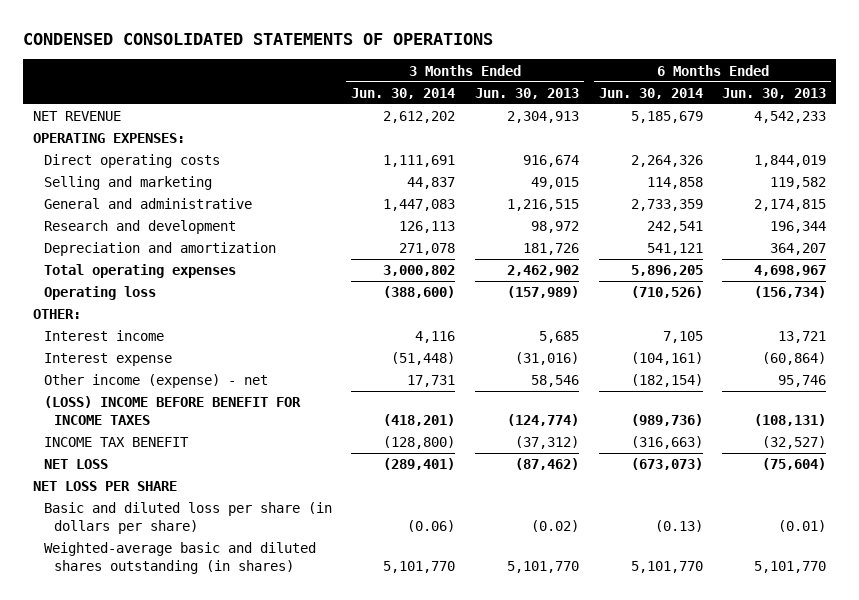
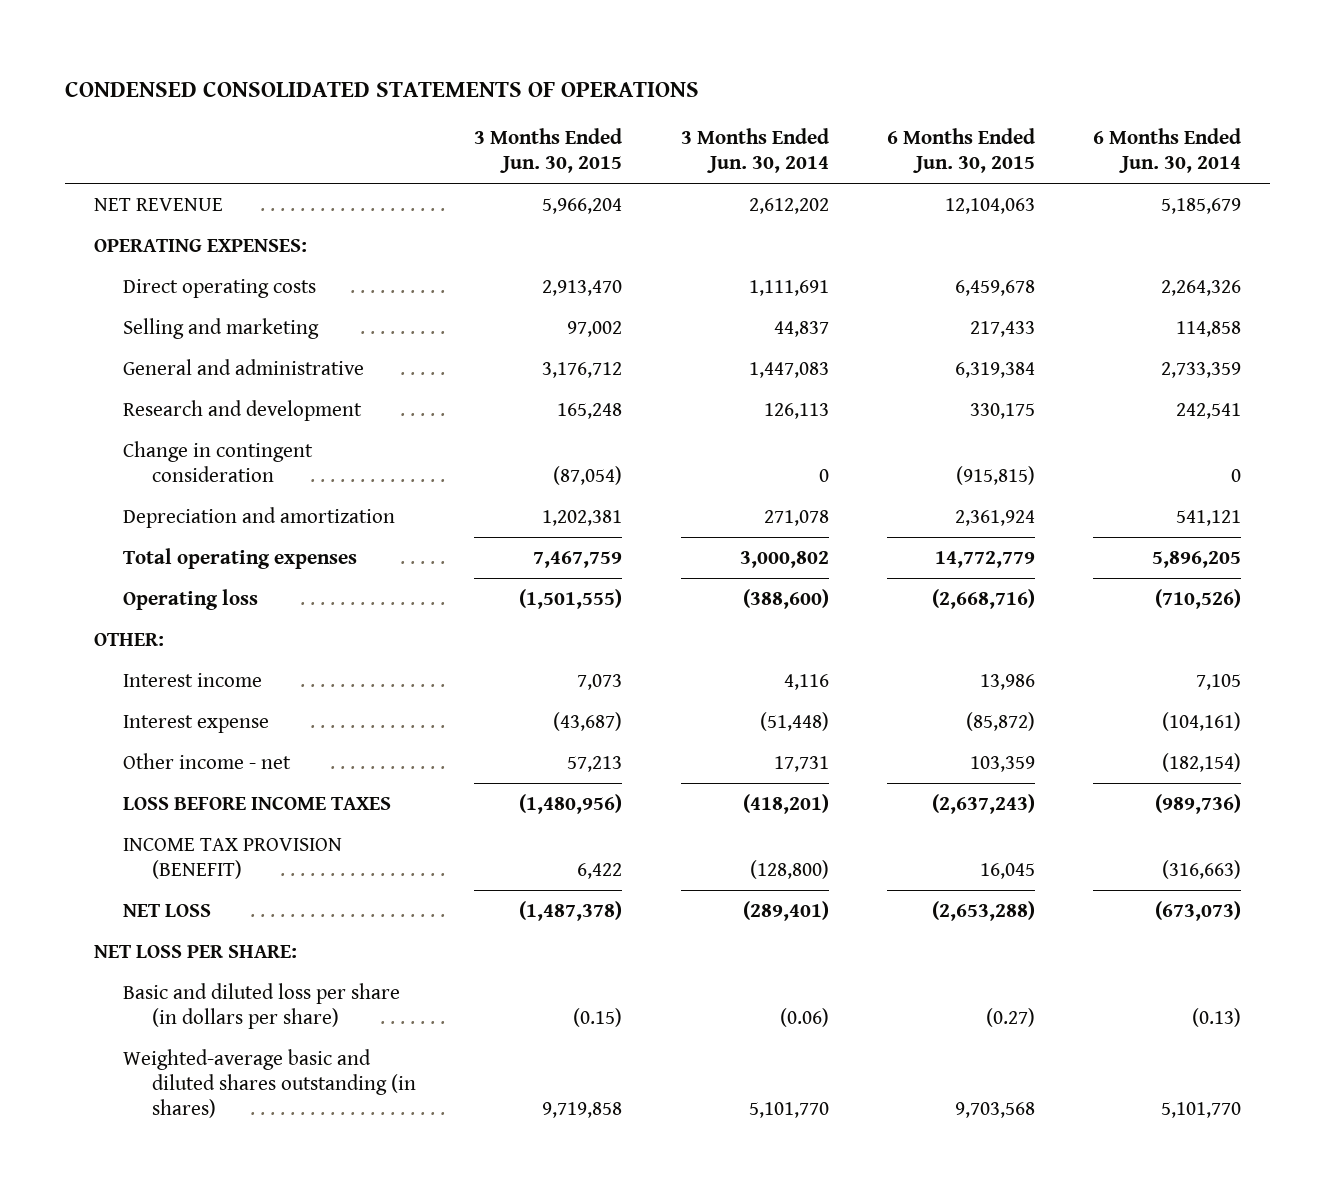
[474,87,579,99] Jun. 30, 2013 -> none
[722,87,827,99] Jun. 30, 2013 -> none
none -> [474,128,623,174] 3 Months Ended Jun. 30, 2015
none -> [886,128,1035,174] 6 Months Ended Jun. 30, 2015
none -> [122,441,313,482] Change in contingent consideration
[43,374,268,389] Other income (expense) - net -> [122,753,291,770] Other income - net
[43,396,301,425] (LOSS) INCOME BEFORE BENEFIT FOR INCOME TAXES -> [122,797,391,811] LOSS BEFORE INCOME TAXES
[43,437,189,448] INCOME TAX BENEFIT -> [122,838,342,879] INCOME TAX PROVISION (BENEFIT)
[33,481,178,492] NET LOSS PER SHARE -> [93,945,297,959] NET LOSS PER SHARE:

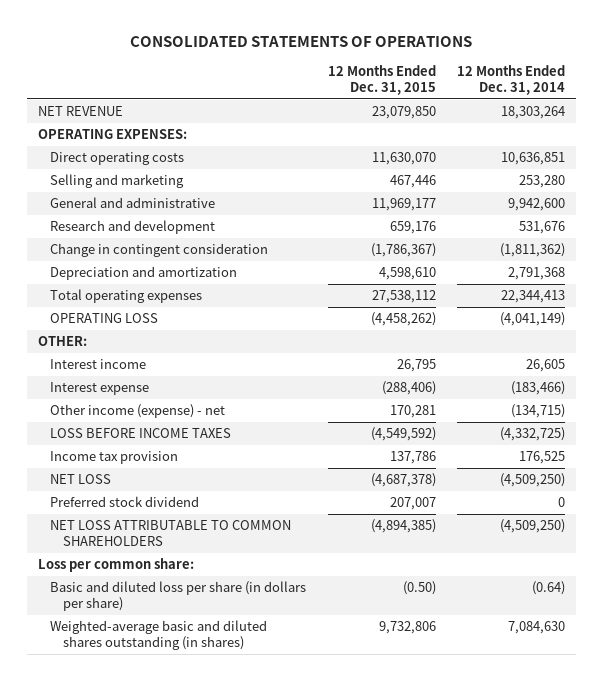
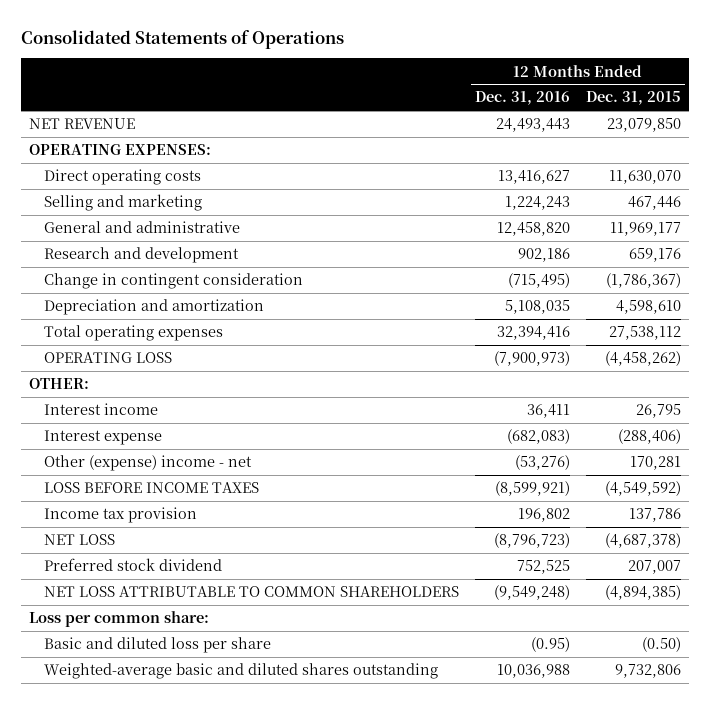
[130,36,473,48] CONSOLIDATED STATEMENTS OF OPERATIONS -> [21,29,345,49] Consolidated Statements of Operations
[457,65,566,96] 12 Months Ended Dec. 31, 2014 -> none
none -> [475,91,571,106] Dec. 31, 2016
[50,404,226,419] Other income (expense) - net -> [44,455,253,472] Other (expense) income - net
[50,581,307,612] Basic and diluted loss per share (in dollars per share) -> [44,637,272,654] Basic and diluted loss per share
[50,620,268,651] Weighted-average basic and diluted shares outstanding (in shares) -> [44,663,439,680] Weighted-average basic and diluted shares outstanding

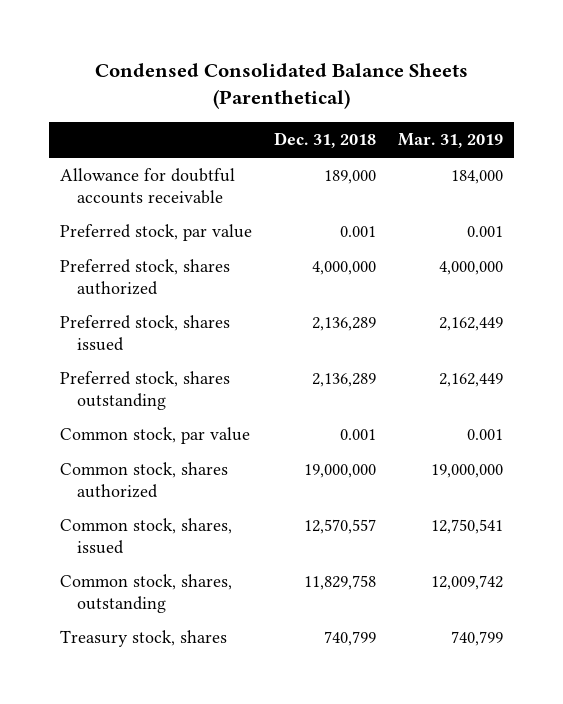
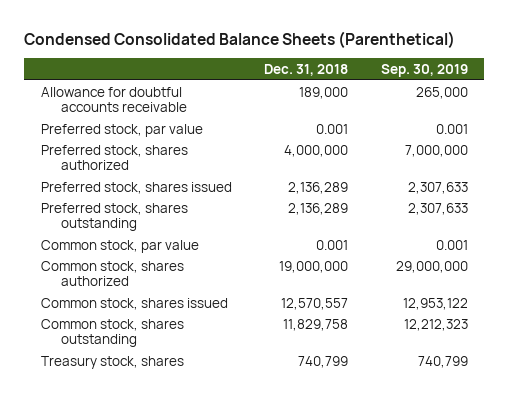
[398,133,504,149] Mar. 31, 2019 -> none
none -> [380,63,468,77] Sep. 30, 2019
[59,518,232,554] Common stock, shares, issued -> [40,297,228,310] Common stock, shares issued
[59,574,232,613] Common stock, shares, outstanding -> [40,318,184,348] Common stock, shares outstanding

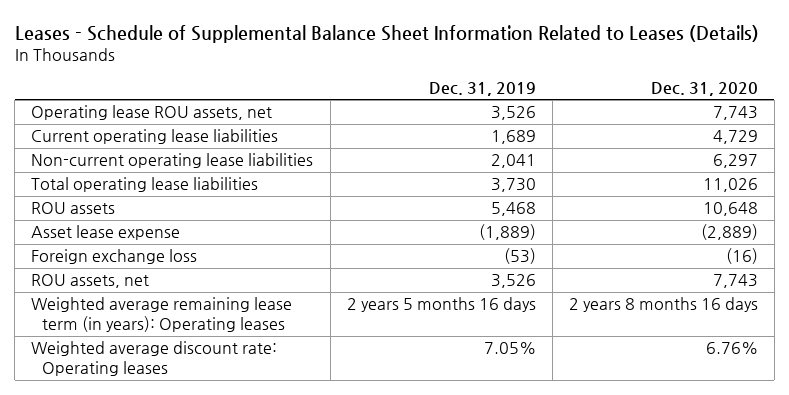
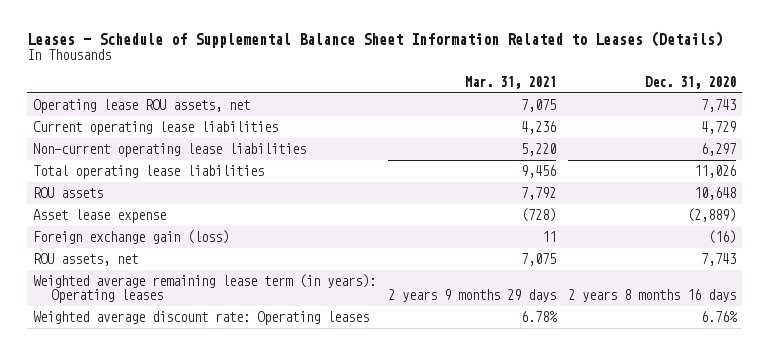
[428,81,536,96] Dec. 31, 2019 -> none
none -> [465,75,557,89] Mar. 31, 2021
[31,249,198,265] Foreign exchange loss -> [33,230,230,245] Foreign exchange gain (loss)

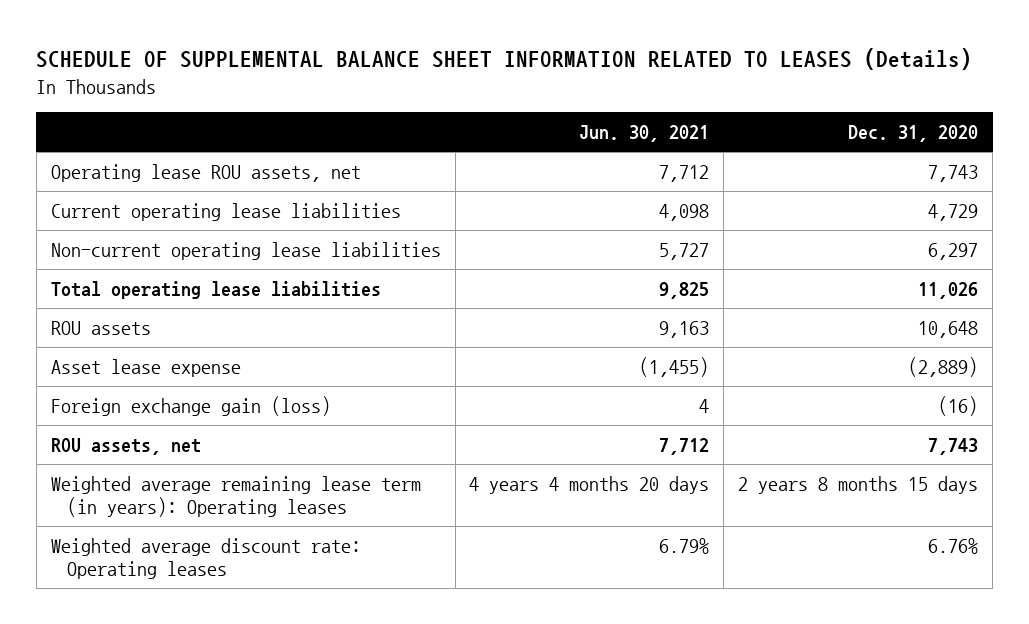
[27,30,724,48] Leases - Schedule of Supplemental Balance Sheet Information Related to Leases (Details) -> [36,48,973,71] SCHEDULE OF SUPPLEMENTAL BALANCE SHEET INFORMATION RELATED TO LEASES (Details)
[465,75,557,89] Mar. 31, 2021 -> none
none -> [579,124,710,142] Jun. 30, 2021
[568,288,737,302] 2 years 8 months 16 days -> [738,475,979,494] 2 years 8 months 15 days

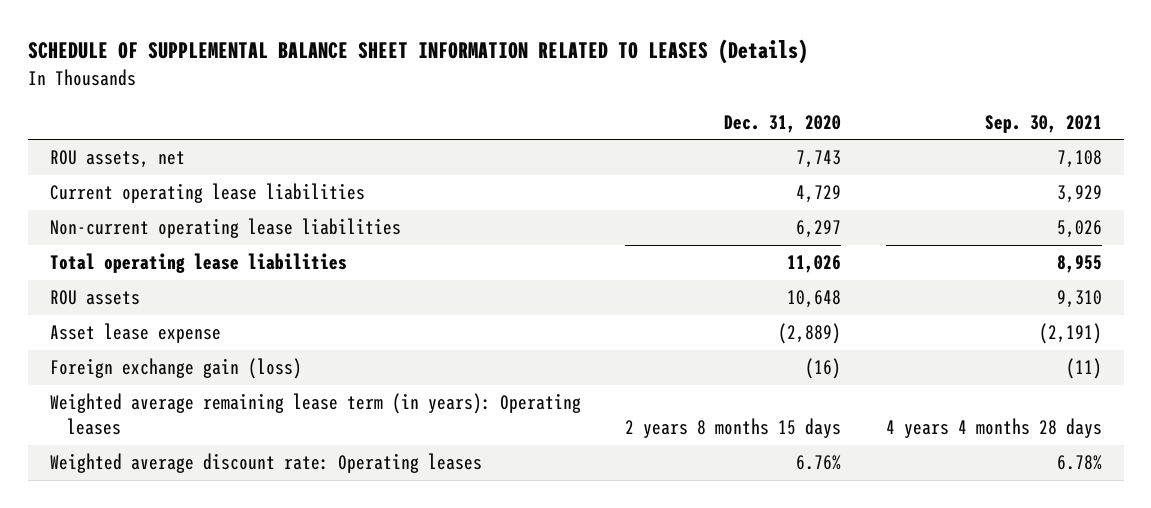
[579,124,710,142] Jun. 30, 2021 -> none
none -> [984,114,1102,133] Sep. 30, 2021
[50,163,361,182] Operating lease ROU assets, net -> none
[50,437,201,455] ROU assets, net -> [49,150,185,169] ROU assets, net

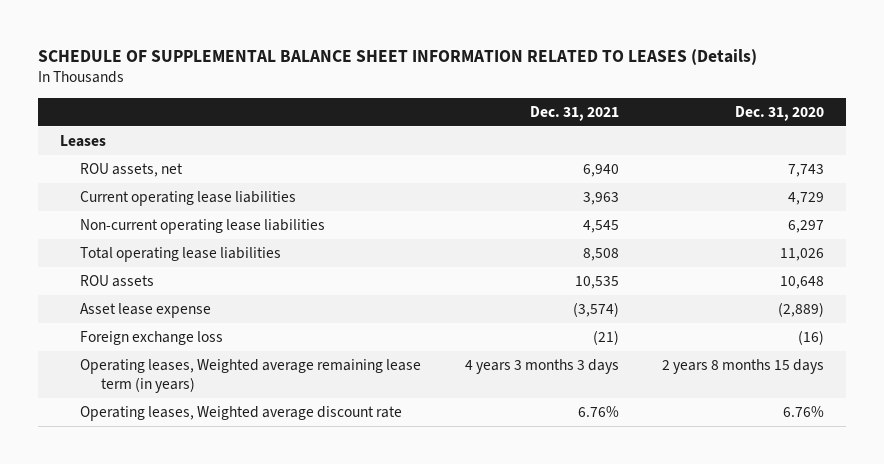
[984,114,1102,133] Sep. 30, 2021 -> none
none -> [529,105,619,121] Dec. 31, 2021
none -> [59,135,106,148] Leases
[49,358,302,380] Foreign exchange gain (loss) -> [80,331,224,346] Foreign exchange loss
[49,393,581,436] Weighted average remaining lease term (in years): Operating leases -> [80,359,422,394] Operating leases, Weighted average remaining lease term (in years)
[49,453,482,474] Weighted average discount rate: Operating leases -> [80,406,403,422] Operating leases, Weighted average discount rate

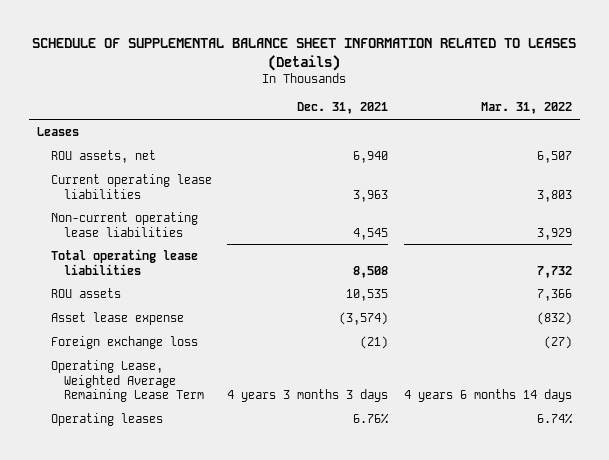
[735,105,825,121] Dec. 31, 2020 -> none
none -> [480,102,572,115] Mar. 31, 2022
[80,359,422,394] Operating leases, Weighted average remaining lease term (in years) -> [50,360,205,403] Operating Lease, Weighted Average Remaining Lease Term
[80,406,403,422] Operating leases, Weighted average discount rate -> [50,413,163,427] Operating leases

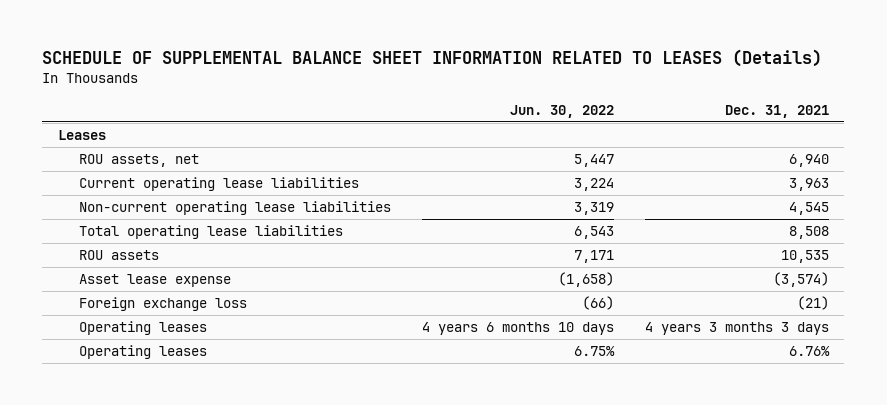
[480,102,572,115] Mar. 31, 2022 -> none
none -> [509,104,614,118] Jun. 30, 2022
[50,360,205,403] Operating Lease, Weighted Average Remaining Lease Term -> [78,321,207,336] Operating leases

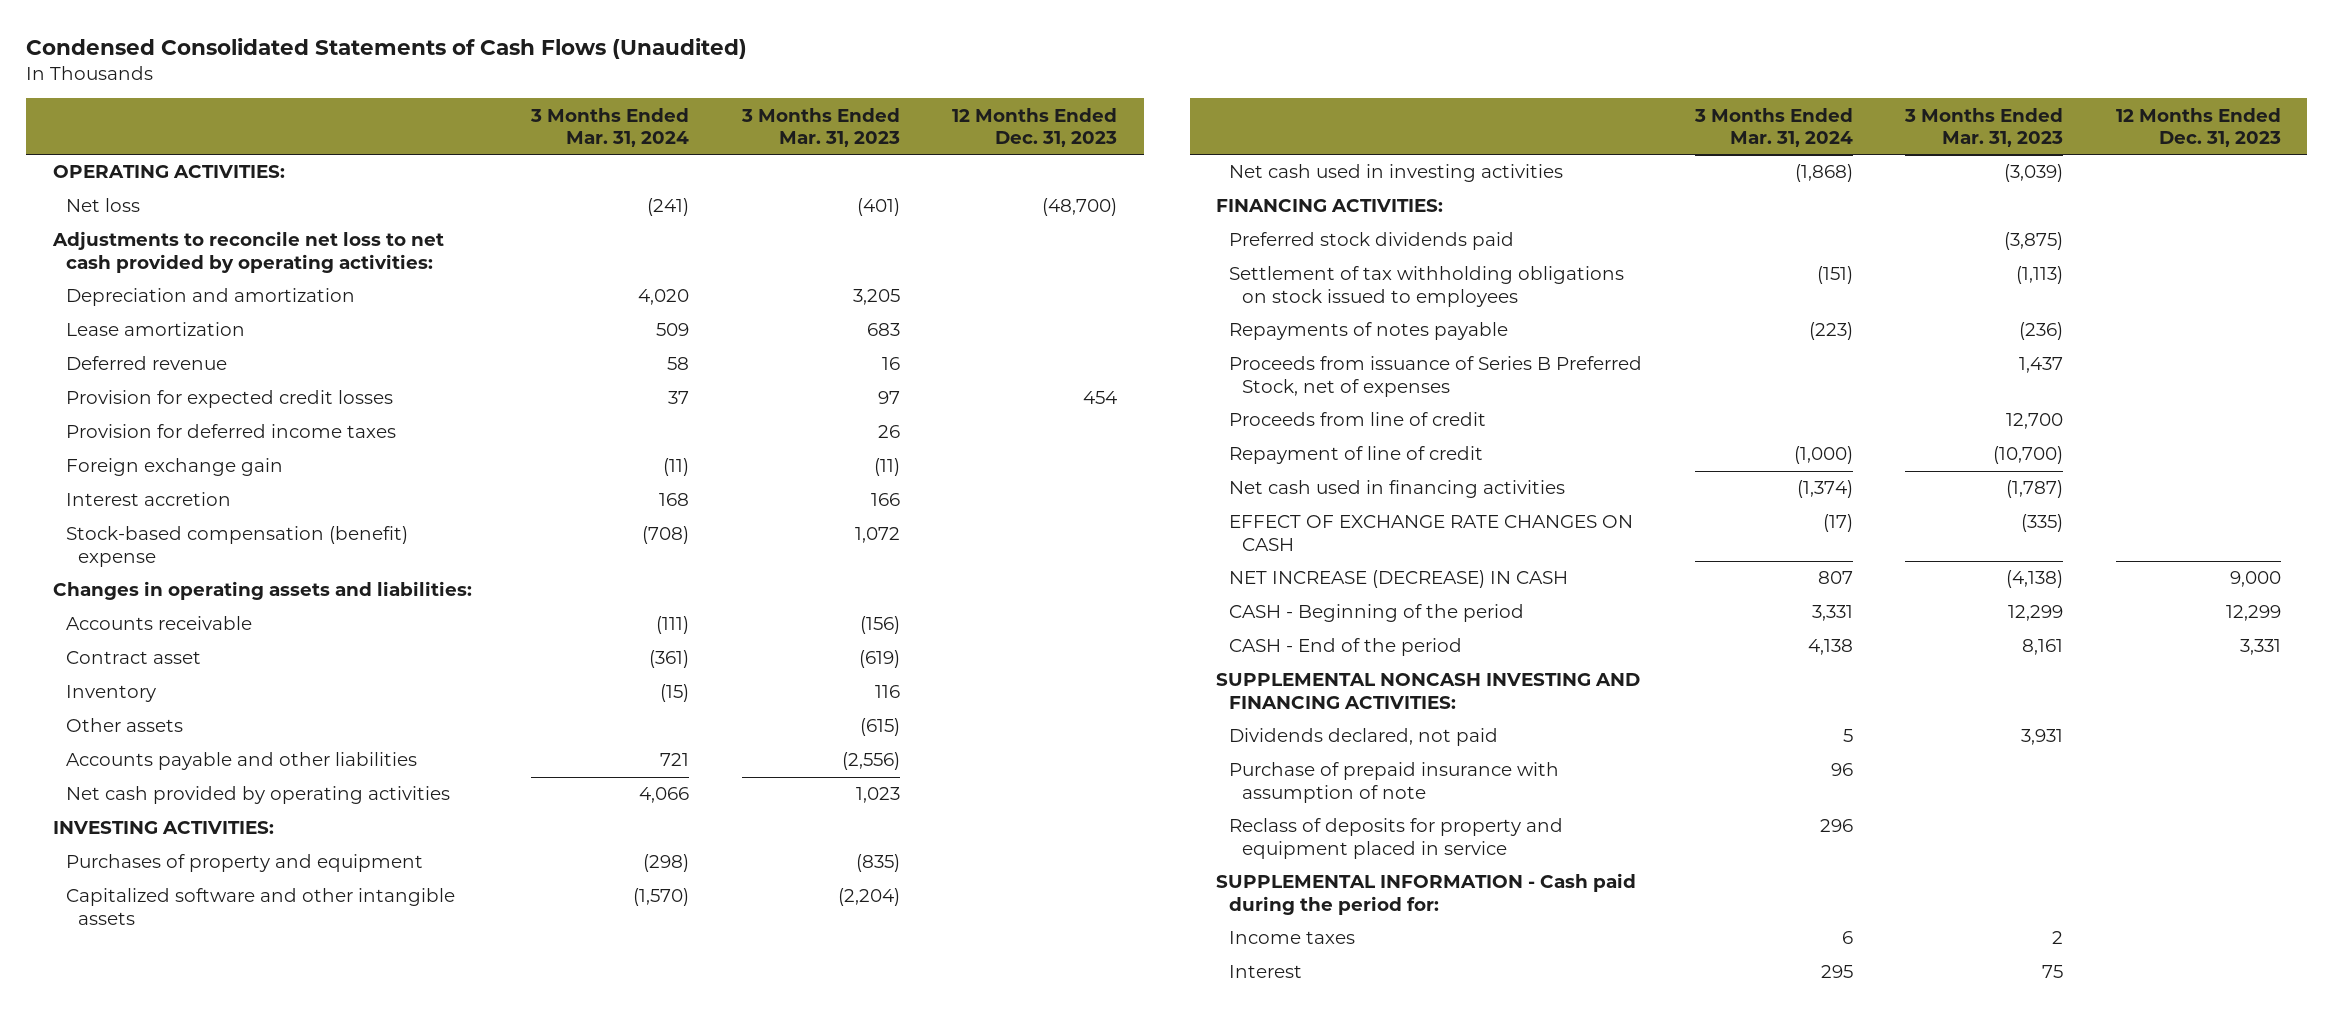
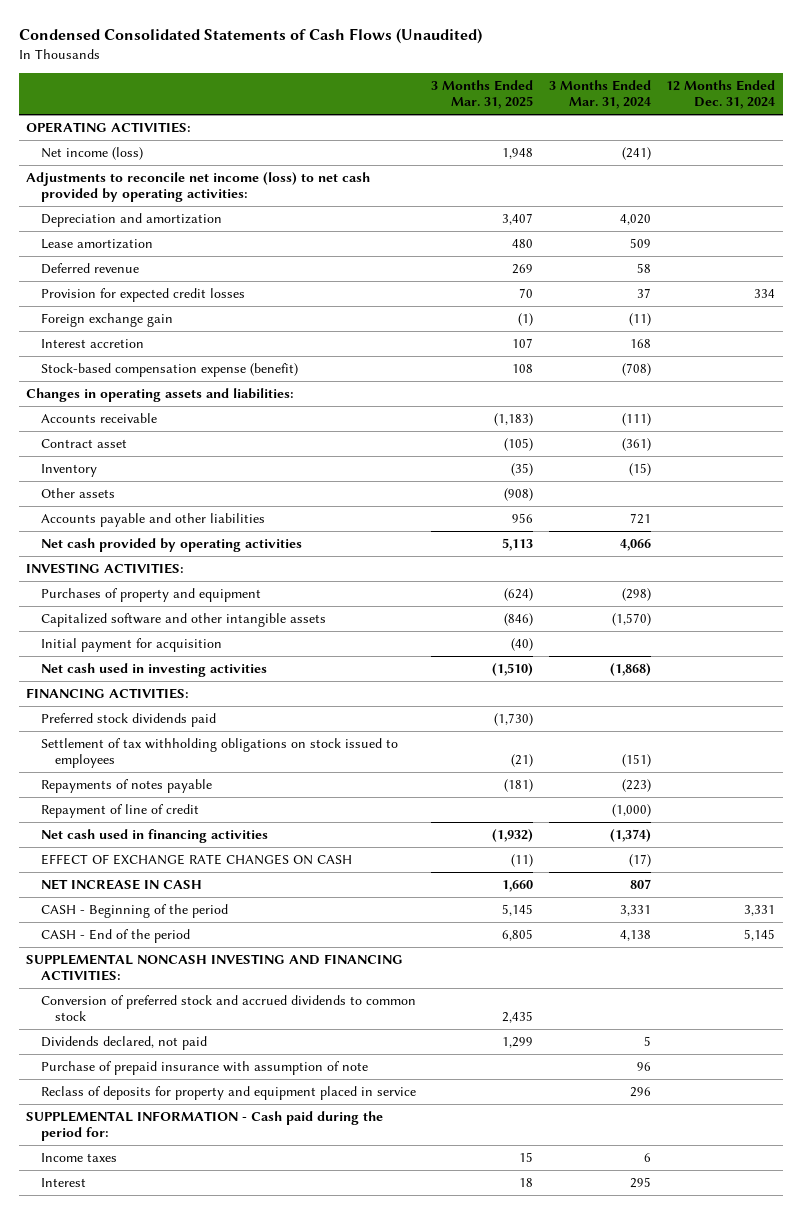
[740,107,900,148] 3 Months Ended Mar. 31, 2023 -> none
[952,107,1118,148] 12 Months Ended Dec. 31, 2023 -> none
none -> [431,80,534,110] 3 Months Ended Mar. 31, 2025
none -> [666,80,776,110] 12 Months Ended Dec. 31, 2024
[65,198,140,213] Net loss -> [40,146,143,160] Net income (loss)
[51,231,444,273] Adjustments to reconcile net loss to net cash provided by operating activities: -> [26,171,371,203] Adjustments to reconcile net income (loss) to net cash provided by operating activities:
[65,424,396,439] Provision for deferred income taxes -> none
[65,526,408,567] Stock-based compensation (benefit) expense -> [40,362,298,377] Stock-based compensation expense (benefit)
none -> [40,637,222,652] Initial payment for acquisition
[1229,356,1643,397] Proceeds from issuance of Series B Preferred Stock, net of expenses -> none
[1229,412,1487,427] Proceeds from line of credit -> none
[1229,570,1569,589] NET INCREASE (DECREASE) IN CASH -> [40,878,202,890] NET INCREASE IN CASH
none -> [40,994,416,1022] Conversion of preferred stock and accrued dividends to common stock

